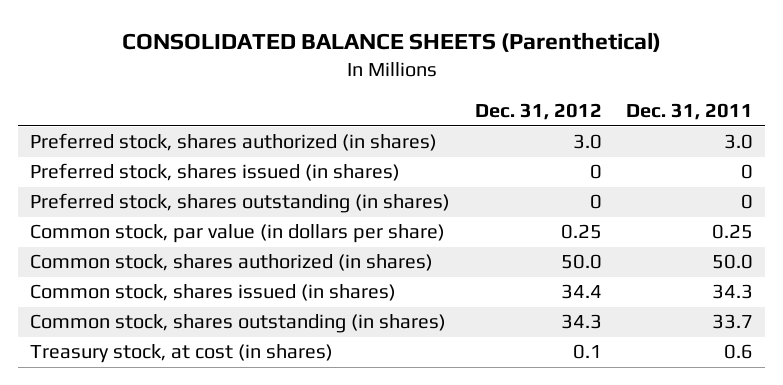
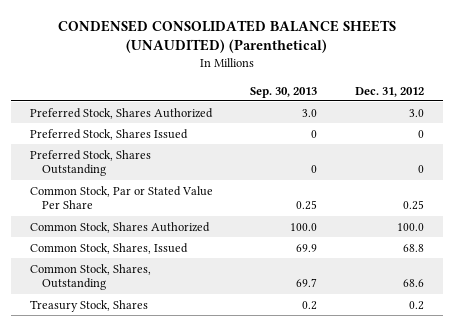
[121,32,661,53] CONSOLIDATED BALANCE SHEETS (Parenthetical) -> [57,19,396,54] CONDENSED CONSOLIDATED BALANCE SHEETS (UNAUDITED) (Parenthetical)
[626,103,754,121] Dec. 31, 2011 -> none
none -> [250,86,318,98] Sep. 30, 2013
[30,133,438,152] Preferred stock, shares authorized (in shares) -> [29,107,213,119] Preferred Stock, Shares Authorized
[30,163,401,182] Preferred stock, shares issued (in shares) -> [29,128,188,140] Preferred Stock, Shares Issued
[30,193,451,214] Preferred stock, shares outstanding (in shares) -> [29,149,151,177] Preferred Stock, Shares Outstanding
[30,224,446,244] Common stock, par value (in dollars per share) -> [29,185,213,210] Common Stock, Par or Stated Value Per Share
[30,254,434,272] Common stock, shares authorized (in shares) -> [29,221,210,233] Common Stock, Shares Authorized
[560,254,602,270] 50.0 -> [397,222,425,231] 100.0
[30,284,397,302] Common stock, shares issued (in shares) -> [29,242,188,254] Common Stock, Shares, Issued
[560,284,602,300] 34.4 -> [403,243,425,252] 68.8
[30,314,447,334] Common stock, shares outstanding (in shares) -> [29,263,151,291] Common Stock, Shares, Outstanding
[560,314,602,330] 34.3 -> [403,279,425,288] 68.6
[30,344,334,364] Treasury stock, at cost (in shares) -> [29,299,148,312] Treasury Stock, Shares
[572,344,602,360] 0.1 -> [409,300,425,310] 0.2

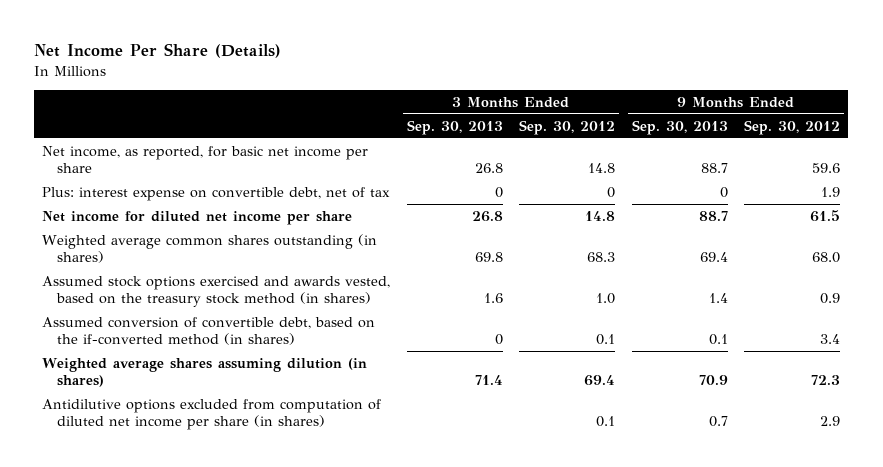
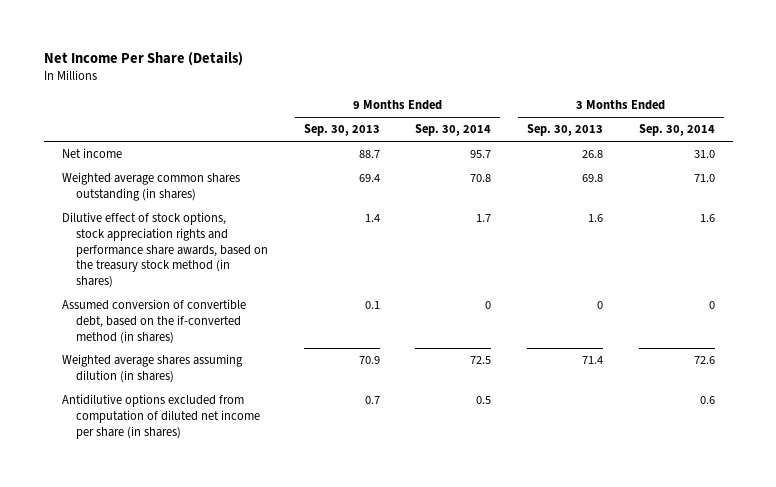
[519,119,616,135] Sep. 30, 2012 -> none
[744,119,841,135] Sep. 30, 2012 -> none
none -> [415,124,492,137] Sep. 30, 2014
none -> [638,124,715,137] Sep. 30, 2014
[42,186,391,201] Plus: interest expense on convertible debt, net of tax -> none
[42,210,353,225] Net income for diluted net income per share -> none
[42,145,369,174] Net income, as reported, for basic net income per share -> [61,148,122,159] Net income
[42,275,391,308] Assumed stock options exercised and awards vested, based on the treasury stock method (in shares) -> [61,212,268,288] Dilutive effect of stock options, stock appreciation rights and performance share awards, based on the treasury stock method (in shares)

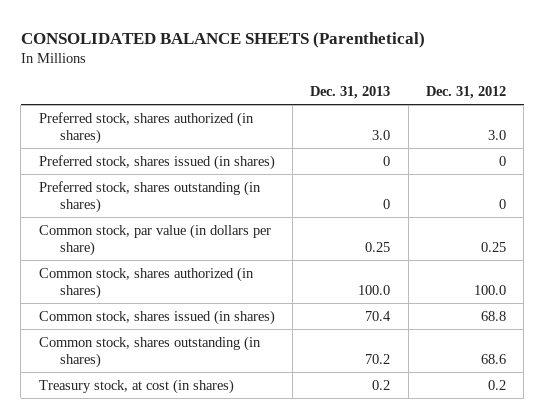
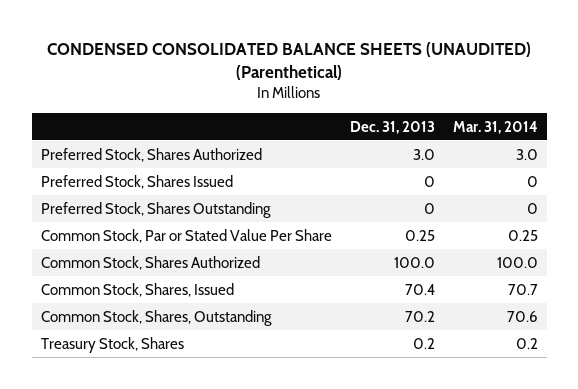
[20,31,425,48] CONSOLIDATED BALANCE SHEETS (Parenthetical) -> [47,41,532,80] CONDENSED CONSOLIDATED BALANCE SHEETS (UNAUDITED) (Parenthetical)
[425,85,506,99] Dec. 31, 2012 -> none
none -> [452,120,538,134] Mar. 31, 2014
[38,111,254,145] Preferred stock, shares authorized (in shares) -> [40,147,262,162] Preferred Stock, Shares Authorized
[38,154,275,170] Preferred stock, shares issued (in shares) -> [40,174,233,189] Preferred Stock, Shares Issued
[38,180,261,214] Preferred stock, shares outstanding (in shares) -> [40,201,271,218] Preferred Stock, Shares Outstanding
[38,223,271,257] Common stock, par value (in dollars per share) -> [40,228,332,243] Common Stock, Par or Stated Value Per Share
[38,266,254,300] Common stock, shares authorized (in shares) -> [40,255,260,270] Common Stock, Shares Authorized
[38,309,275,325] Common stock, shares issued (in shares) -> [40,282,234,297] Common Stock, Shares, Issued
[38,335,261,369] Common stock, shares outstanding (in shares) -> [40,309,272,326] Common Stock, Shares, Outstanding
[38,378,234,394] Treasury stock, at cost (in shares) -> [40,336,184,353] Treasury Stock, Shares

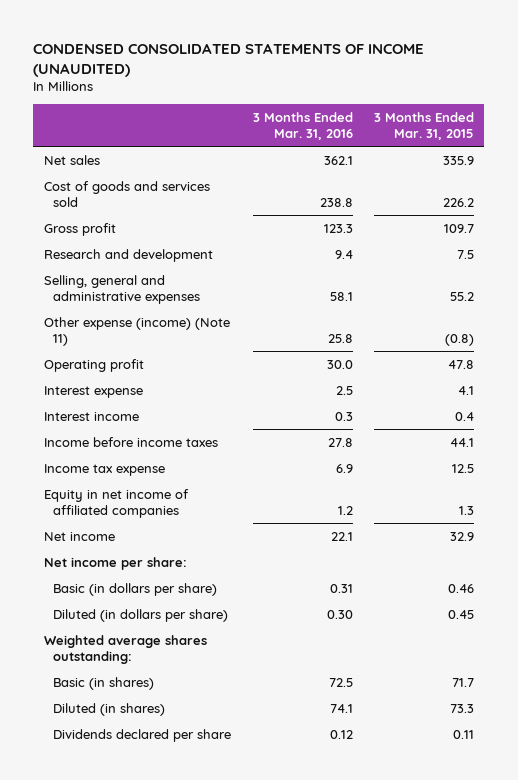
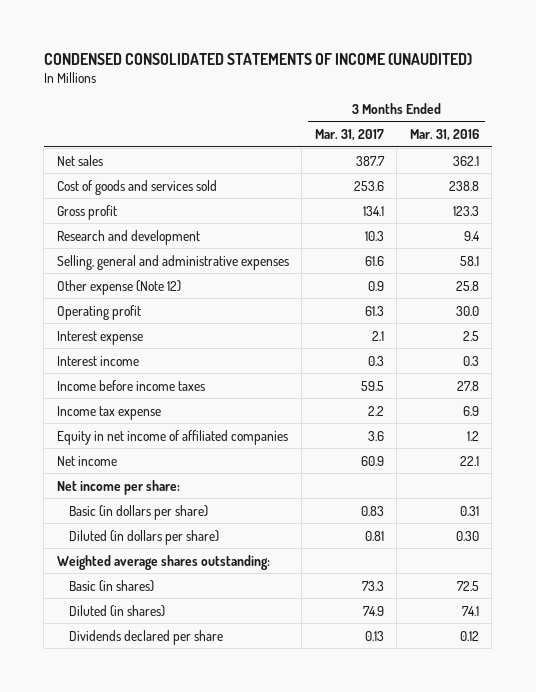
[373,111,474,140] 3 Months Ended Mar. 31, 2015 -> none
none -> [314,128,384,141] Mar. 31, 2017
[44,316,231,346] Other expense (income) (Note 11) -> [56,279,181,295] Other expense (Note 12)

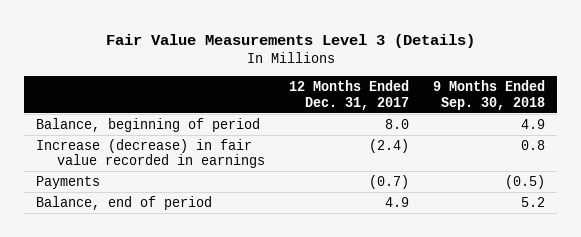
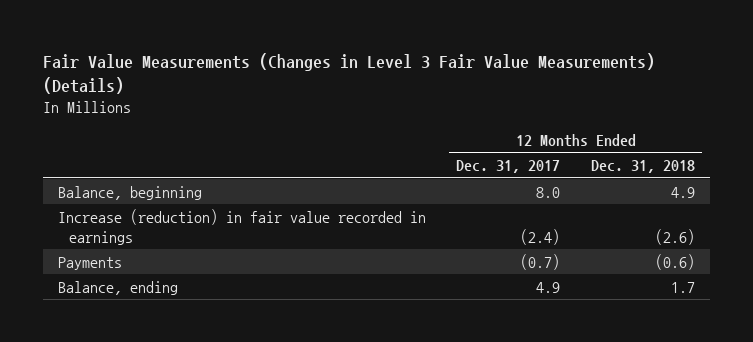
[105,34,475,49] Fair Value Measurements Level 3 (Details) -> [42,52,655,94] Fair Value Measurements (Changes in Level 3 Fair Value Measurements) (Details)
[433,80,546,110] 9 Months Ended Sep. 30, 2018 -> none
none -> [590,160,695,174] Dec. 31, 2018
[36,117,261,132] Balance, beginning of period -> [58,185,203,200] Balance, beginning
[36,138,266,169] Increase (decrease) in fair value recorded in earnings -> [58,208,427,245] Increase (reduction) in fair value recorded in earnings
[36,195,213,210] Balance, end of period -> [58,280,179,295] Balance, ending

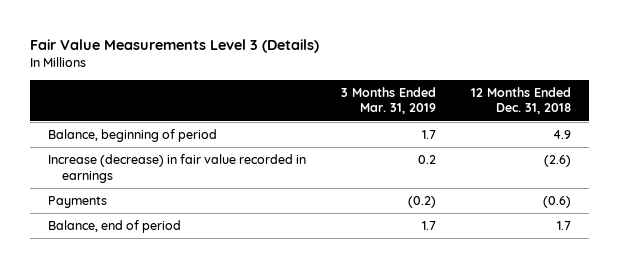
[42,52,655,94] Fair Value Measurements (Changes in Level 3 Fair Value Measurements) (Details) -> [30,38,320,53] Fair Value Measurements Level 3 (Details)
[456,160,561,174] Dec. 31, 2017 -> none
none -> [341,86,437,115] 3 Months Ended Mar. 31, 2019
[58,185,203,200] Balance, beginning -> [47,129,217,143] Balance, beginning of period
[58,208,427,245] Increase (reduction) in fair value recorded in earnings -> [47,154,306,183] Increase (decrease) in fair value recorded in earnings
[58,280,179,295] Balance, ending -> [47,220,181,234] Balance, end of period

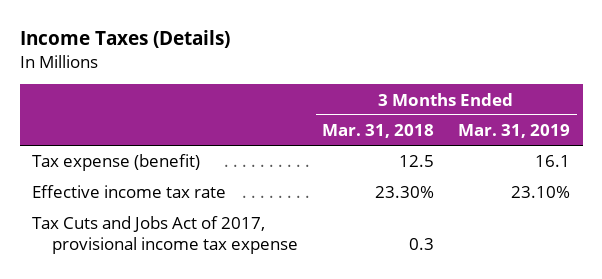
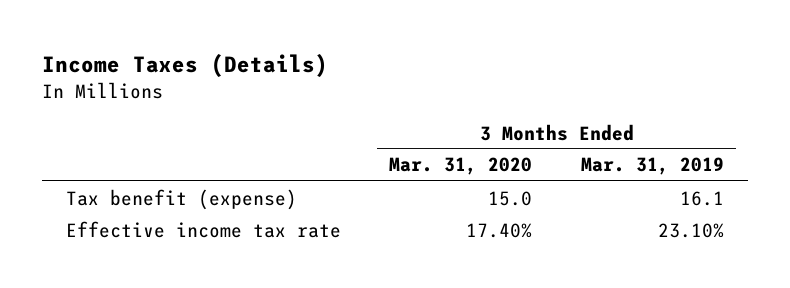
[322,124,435,139] Mar. 31, 2018 -> none
none -> [389,157,533,176] Mar. 31, 2020
[31,154,200,172] Tax expense (benefit) -> [66,188,298,210] Tax benefit (expense)
[31,216,298,254] Tax Cuts and Jobs Act of 2017, provisional income tax expense -> none

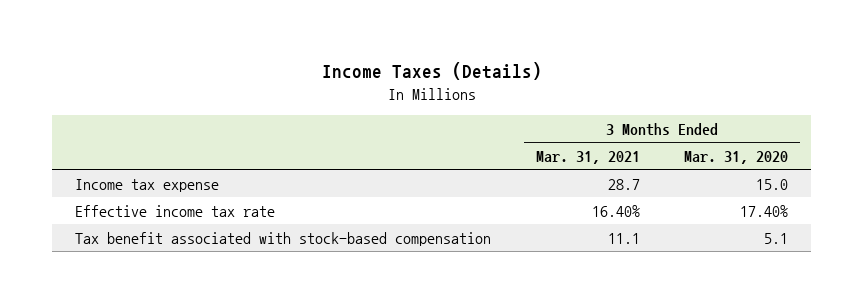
[580,157,724,176] Mar. 31, 2019 -> none
none -> [535,150,640,164] Mar. 31, 2021
[66,188,298,210] Tax benefit (expense) -> [74,178,219,192] Income tax expense
none -> [74,231,491,246] Tax benefit associated with stock-based compensation

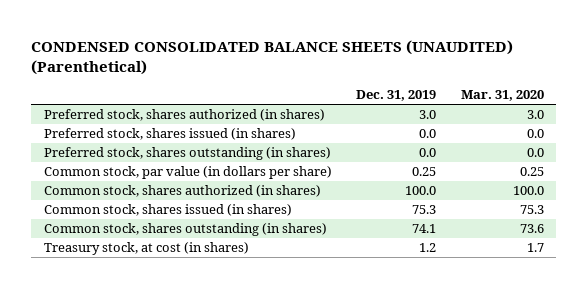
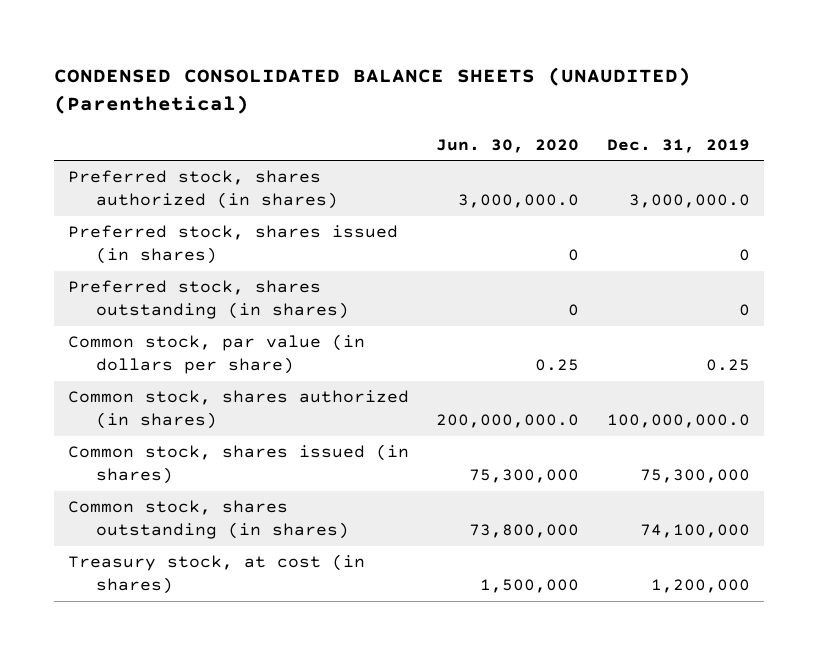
[460,90,544,102] Mar. 31, 2020 -> none
none -> [436,138,580,153] Jun. 30, 2020
[419,110,437,120] 3.0 -> [628,194,750,209] 3,000,000.0
[419,129,437,139] 0.0 -> [738,249,750,262] 0
[419,148,437,158] 0.0 -> [738,304,750,317] 0
[405,186,437,196] 100.0 -> [606,414,750,429] 100,000,000.0
[412,205,437,215] 75.3 -> [639,469,750,484] 75,300,000
[412,224,437,234] 74.1 -> [639,524,750,539] 74,100,000
[419,243,437,253] 1.2 -> [650,579,750,594] 1,200,000

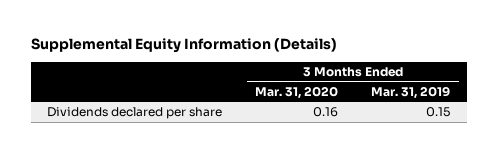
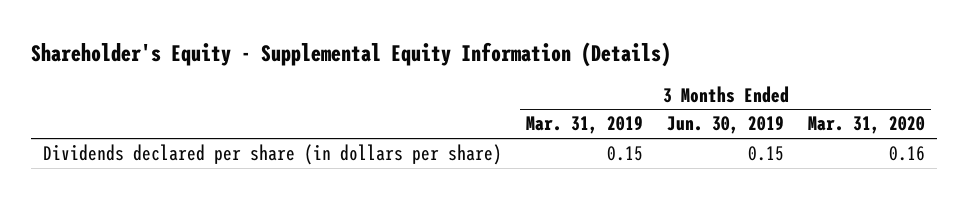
[30,38,337,54] Supplemental Equity Information (Details) -> [30,42,671,68] Shareholder's Equity - Supplemental Equity Information (Details)
none -> [667,116,785,135] Jun. 30, 2019
[47,107,223,120] Dividends declared per share -> [43,144,503,166] Dividends declared per share (in dollars per share)

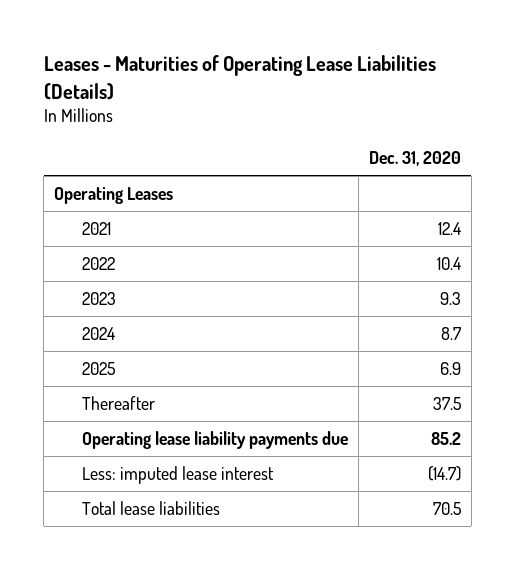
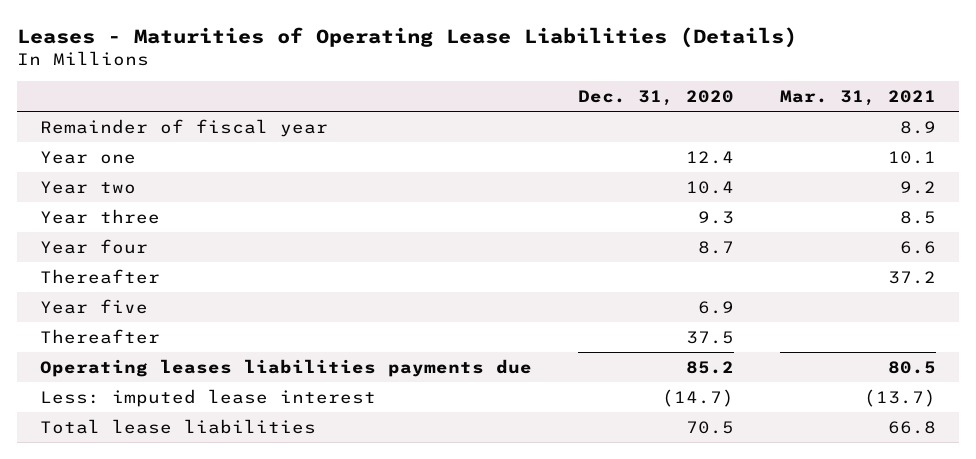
none -> [780,90,937,107] Mar. 31, 2021
[54,187,174,205] Operating Leases -> none
none -> [40,118,329,137] Remainder of fiscal year
[81,222,111,236] 2021 -> [40,150,137,164] Year one
[81,257,115,271] 2022 -> [40,180,137,194] Year two
[81,292,116,306] 2023 -> [40,208,161,224] Year three
[81,327,115,341] 2024 -> [40,238,149,254] Year four
none -> [40,268,161,284] Thereafter
[81,362,115,376] 2025 -> [40,298,149,314] Year five
[81,431,348,450] Operating lease liability payments due -> [40,358,533,377] Operating leases liabilities payments due

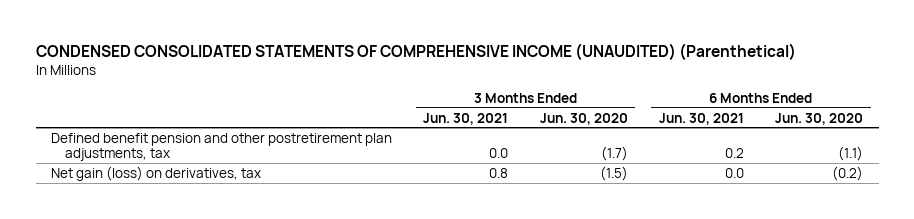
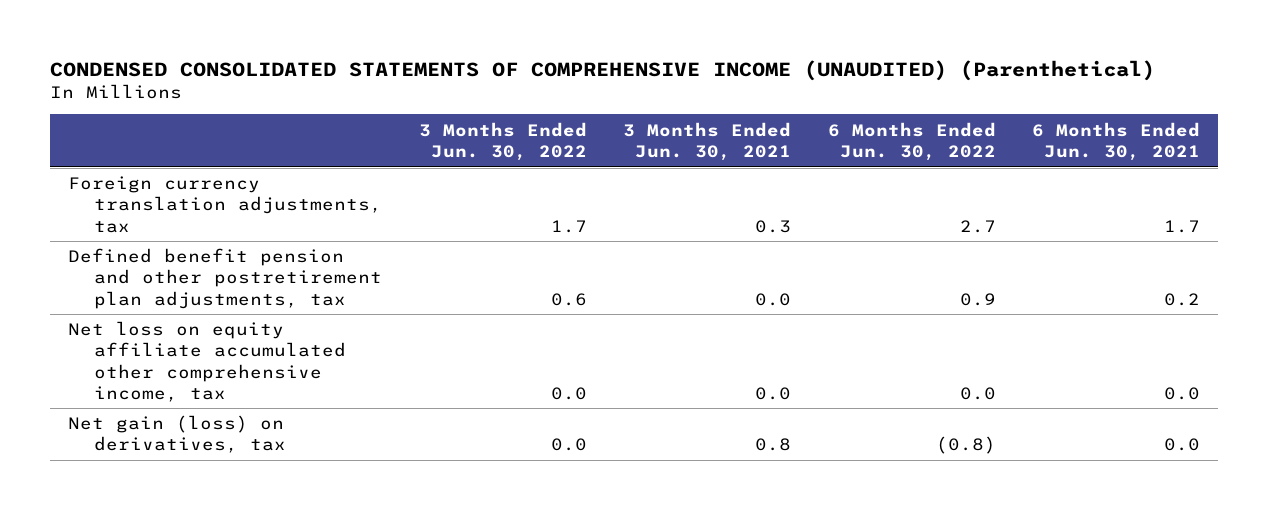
[539,112,628,125] Jun. 30, 2020 -> none
[774,112,863,125] Jun. 30, 2020 -> none
none -> [418,121,587,161] 3 Months Ended Jun. 30, 2022
none -> [827,121,996,161] 6 Months Ended Jun. 30, 2022
none -> [68,176,383,233] Foreign currency translation adjustments, tax
none -> [68,321,347,402] Net loss on equity affiliate accumulated other comprehensive income, tax

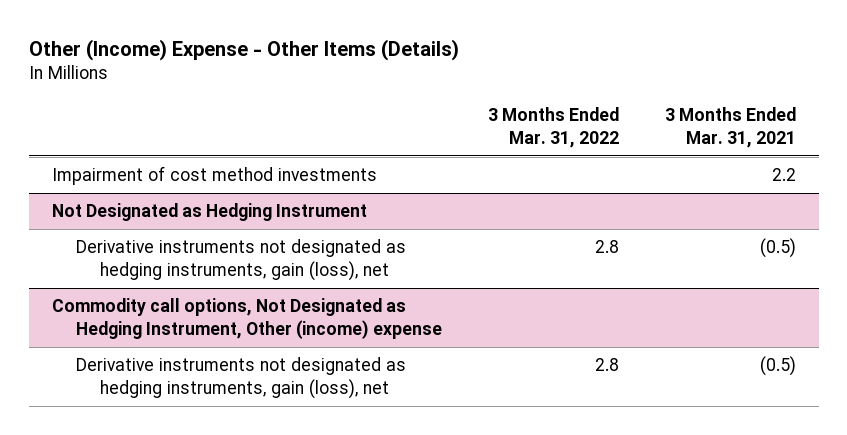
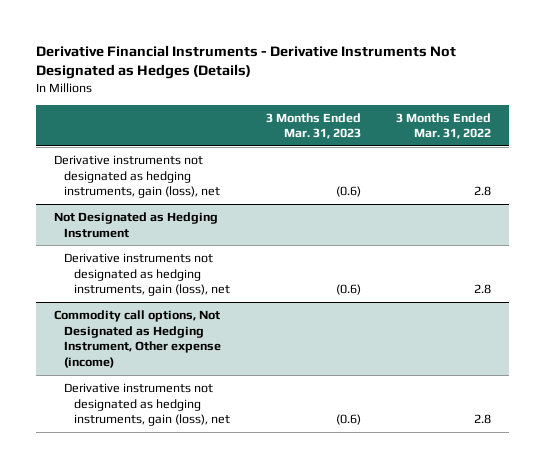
[28,38,459,61] Other (Income) Expense - Other Items (Details) -> [35,44,456,80] Derivative Financial Instruments - Derivative Instruments Not Designated as Hedges (Details)
[664,107,796,148] 3 Months Ended Mar. 31, 2021 -> none
none -> [265,112,361,140] 3 Months Ended Mar. 31, 2023
[51,166,377,186] Impairment of cost method investments -> none
none -> [53,154,221,199] Derivative instruments not designated as hedging instruments, gain (loss), net
[51,298,442,340] Commodity call options, Not Designated as Hedging Instrument, Other (income) expense -> [53,309,222,369] Commodity call options, Not Designated as Hedging Instrument, Other expense (income)

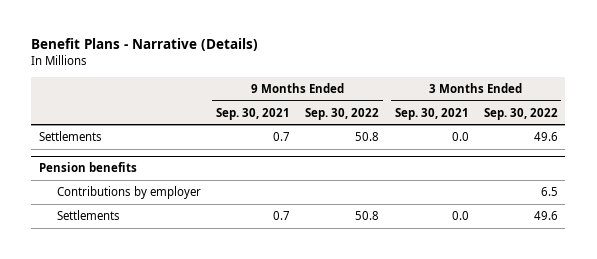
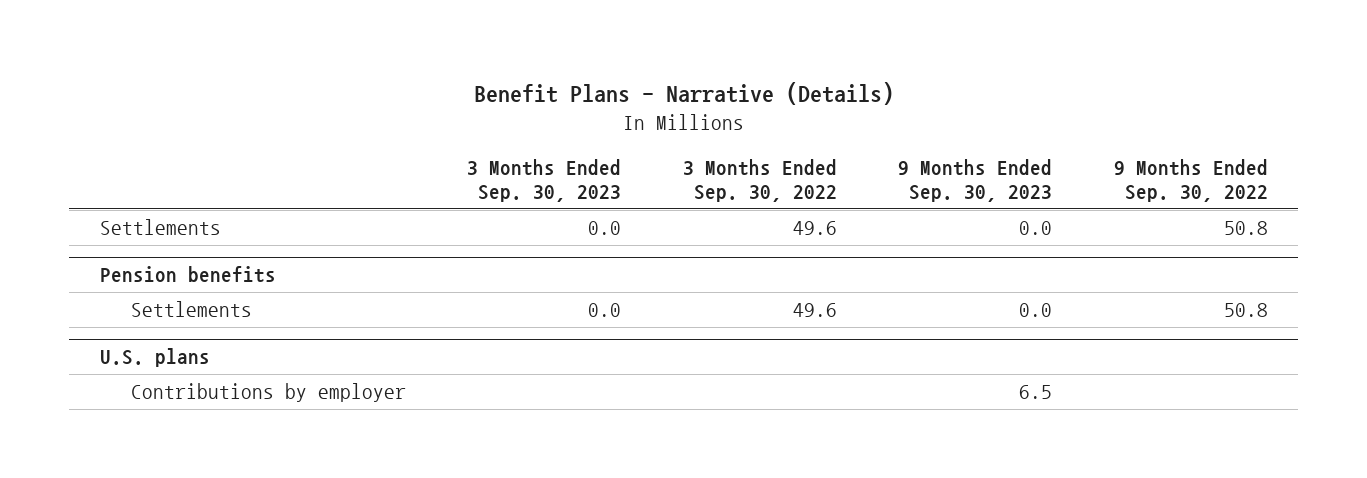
[216,107,291,120] Sep. 30, 2021 -> none
[394,107,469,120] Sep. 30, 2021 -> none
none -> [467,158,622,203] 3 Months Ended Sep. 30, 2023
none -> [898,158,1053,203] 9 Months Ended Sep. 30, 2023
[57,186,202,200] Contributions by employer -> none
none -> [99,348,210,368] U.S. plans
none -> [130,383,406,403] Contributions by employer

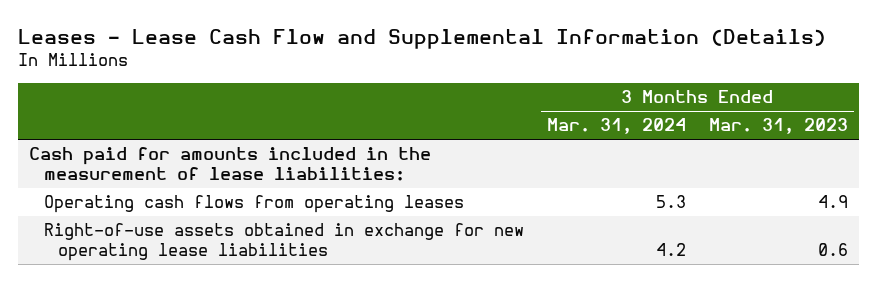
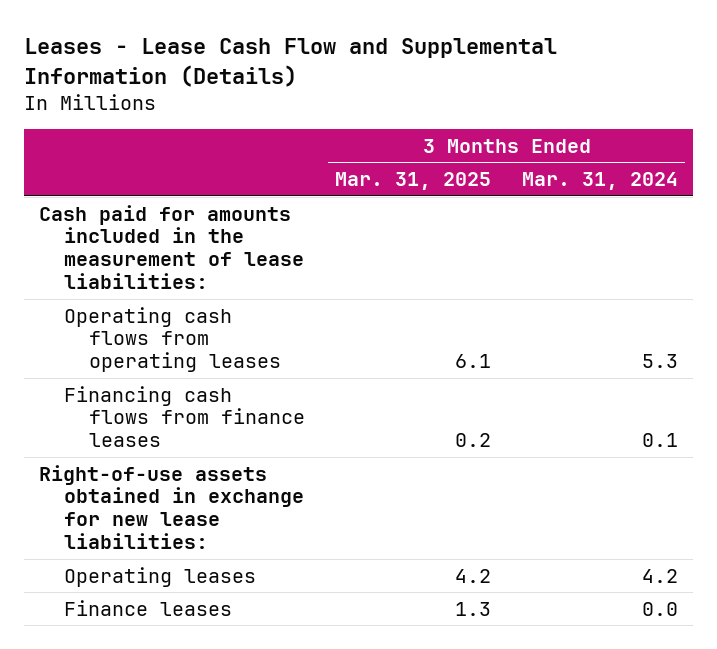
[708,118,848,135] Mar. 31, 2023 -> none
none -> [335,172,492,191] Mar. 31, 2025
none -> [64,385,305,448] Financing cash flows from finance leases
none -> [39,464,305,550] Right-of-use assets obtained in exchange for new lease liabilities:
[43,223,524,262] Right-of-use assets obtained in exchange for new operating lease liabilities -> [64,566,257,587] Operating leases
none -> [64,599,233,616] Finance leases

